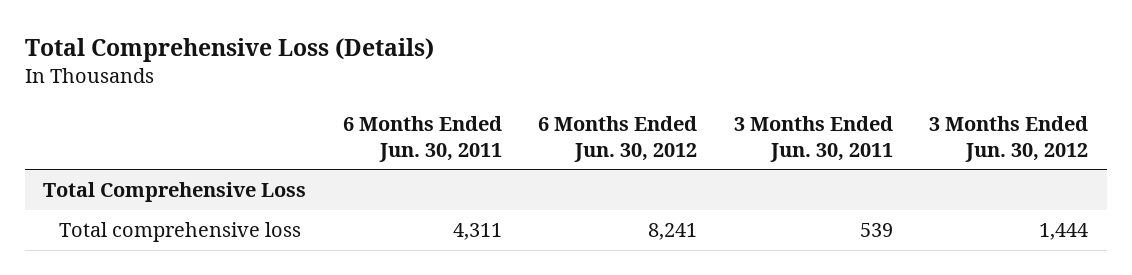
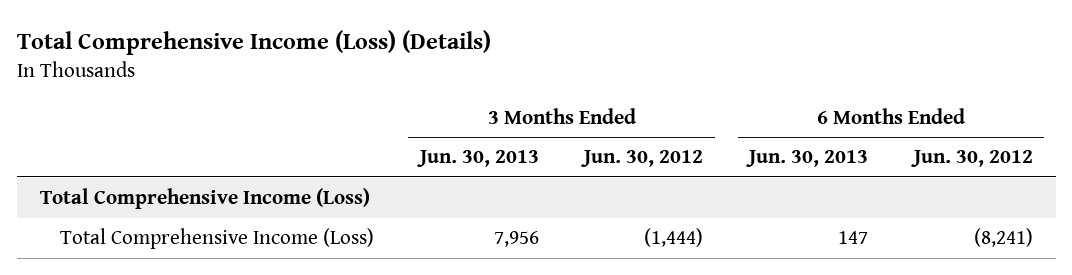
[25,38,435,63] Total Comprehensive Loss (Details) -> [16,29,491,55] Total Comprehensive Income (Loss) (Details)
[342,115,502,162] 6 Months Ended Jun. 30, 2011 -> none
[733,115,893,162] 3 Months Ended Jun. 30, 2011 -> none
none -> [416,150,539,168] Jun. 30, 2013
none -> [746,150,869,168] Jun. 30, 2013
[43,182,307,203] Total Comprehensive Loss -> [39,188,370,210] Total Comprehensive Income (Loss)
[58,222,301,243] Total comprehensive loss -> [59,228,374,250] Total Comprehensive Income (Loss)
[648,223,698,241] 8,241 -> [973,228,1033,248] (8,241)
[1039,223,1089,241] 1,444 -> [644,228,704,248] (1,444)

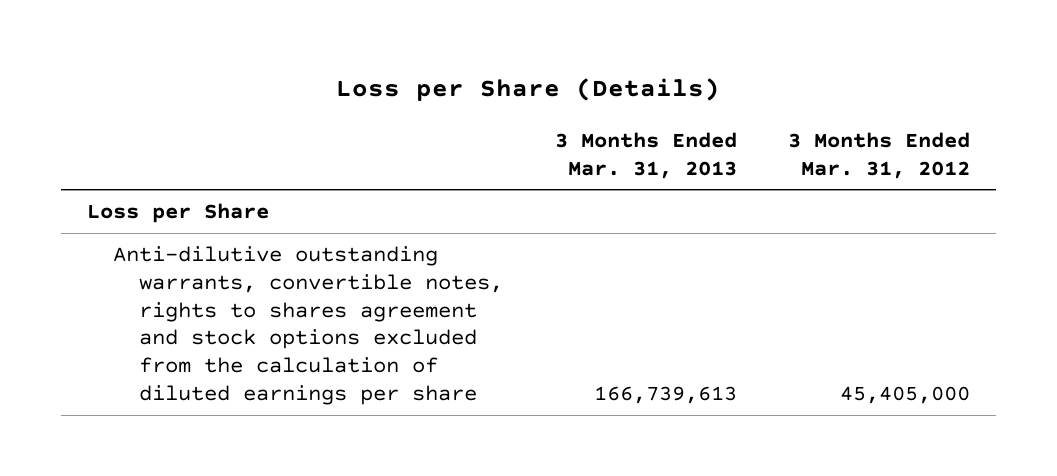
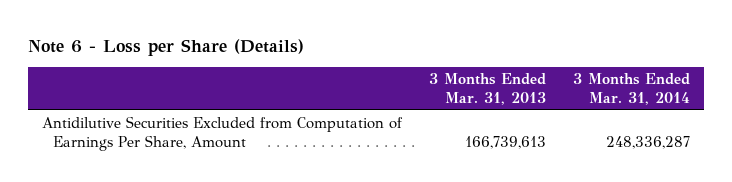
[336,78,721,102] Loss per Share (Details) -> [28,38,305,56] Note 6 - Loss per Share (Details)
[787,132,970,179] 3 Months Ended Mar. 31, 2012 -> none
none -> [573,72,691,106] 3 Months Ended Mar. 31, 2014
[86,203,269,224] Loss per Share -> none
[112,246,504,405] Anti-dilutive outstanding warrants, convertible notes, rights to shares agreement and stock options excluded from the calculation of diluted earnings per share -> [41,115,403,152] Antidilutive Securities Excluded from Computation of Earnings Per Share, Amount

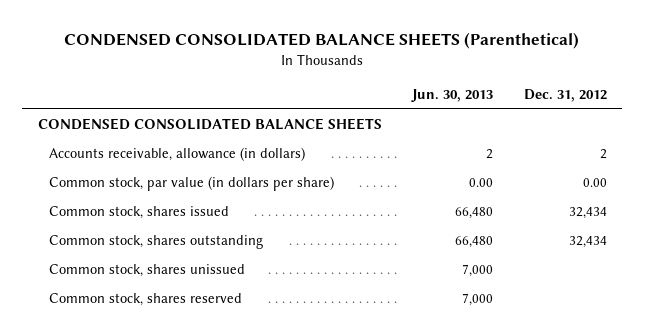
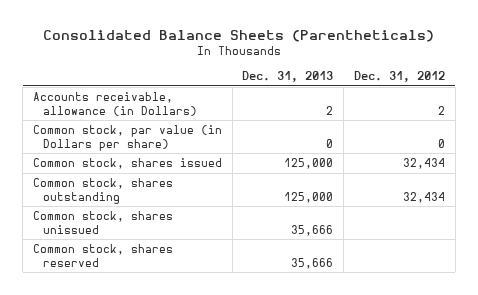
[64,32,580,50] CONDENSED CONSOLIDATED BALANCE SHEETS (Parenthetical) -> [42,29,434,42] Consolidated Balance Sheets (Parentheticals)
[411,88,494,102] Jun. 30, 2013 -> none
none -> [242,71,334,83] Dec. 31, 2013
[37,118,382,131] CONDENSED CONSOLIDATED BALANCE SHEETS -> none
[48,147,305,162] Accounts receivable, allowance (in dollars) -> [32,92,198,116] Accounts receivable, allowance (in Dollars)
[48,176,334,192] Common stock, par value (in dollars per share) -> [32,125,222,151] Common stock, par value (in Dollars per share)
[582,178,607,188] 0.00 -> [438,138,446,148] 0

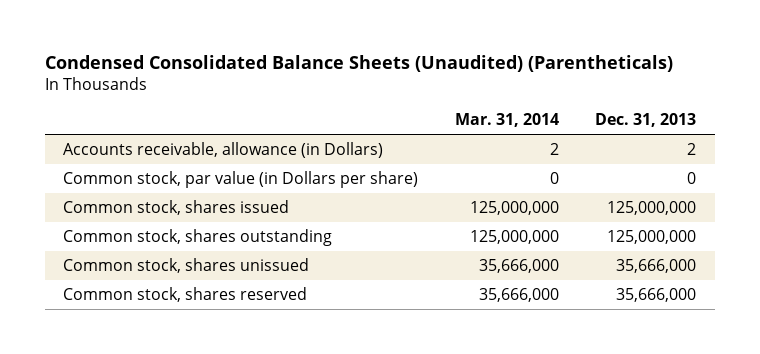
[42,29,434,42] Consolidated Balance Sheets (Parentheticals) -> [45,55,674,73] Condensed Consolidated Balance Sheets (Unaudited) (Parentheticals)
[354,71,446,83] Dec. 31, 2012 -> none
none -> [454,113,559,128] Mar. 31, 2014
[284,158,334,170] 125,000 -> [607,200,697,215] 125,000,000
[284,191,334,203] 125,000 -> [607,229,697,244] 125,000,000
[291,224,334,236] 35,666 -> [616,258,697,273] 35,666,000
[291,257,334,269] 35,666 -> [616,287,697,302] 35,666,000

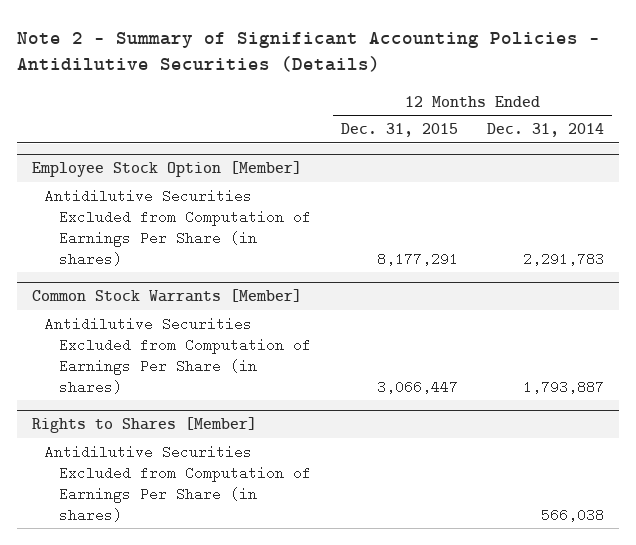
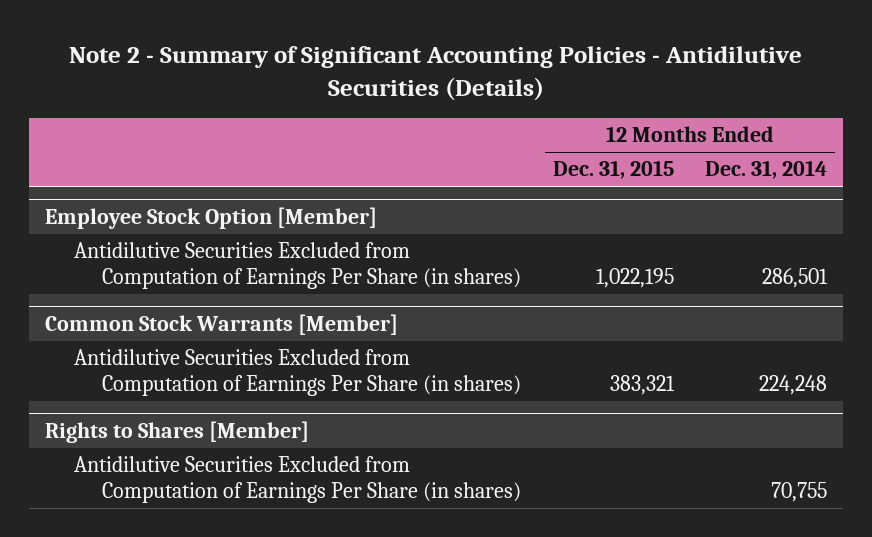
[376,251,458,266] 8,177,291 -> [595,268,674,289] 1,022,195
[523,251,605,266] 2,291,783 -> [761,268,828,289] 286,501
[376,379,458,394] 3,066,447 -> [609,375,675,396] 383,321
[523,379,605,394] 1,793,887 -> [758,375,827,396] 224,248
[541,507,605,522] 566,038 -> [770,482,827,503] 70,755

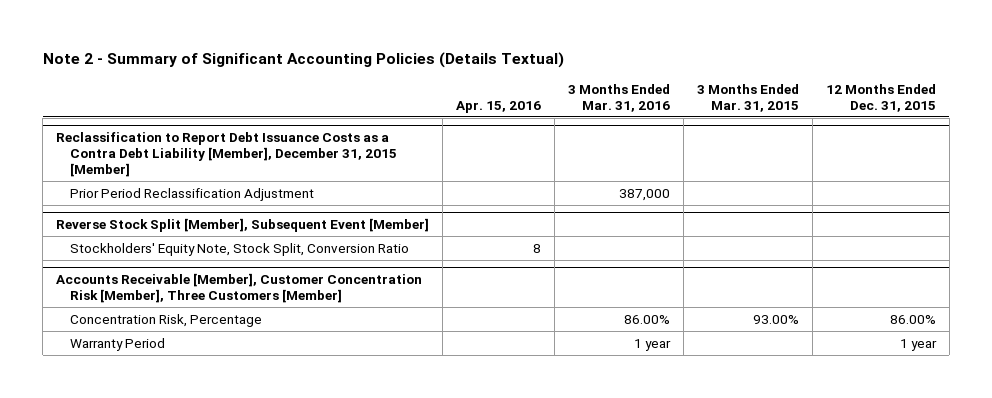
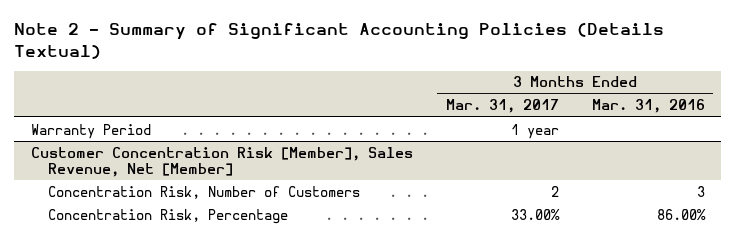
[456,100,542,113] Apr. 15, 2016 -> none
[696,84,799,112] 3 Months Ended Mar. 31, 2015 -> none
[825,84,936,112] 12 Months Ended Dec. 31, 2015 -> none
none -> [445,99,559,114] Mar. 31, 2017
[56,132,398,177] Reclassification to Report Debt Issuance Costs as a Contra Debt Liability [Member], December 31, 2015 [Member] -> none
[70,187,315,201] Prior Period Reclassification Adjustment -> none
[56,218,430,233] Reverse Stock Split [Member], Subsequent Event [Member] -> none
[70,242,410,256] Stockholders' Equity Note, Stock Split, Conversion Ratio -> none
[56,273,423,304] Accounts Receivable [Member], Customer Concentration Risk [Member], Three Customers [Member] -> none
none -> [30,123,151,139] Warranty Period
none -> [30,146,413,178] Customer Concentration Risk [Member], Sales Revenue, Net [Member]
none -> [47,185,360,199] Concentration Risk, Number of Customers
[70,337,166,351] Warranty Period -> none

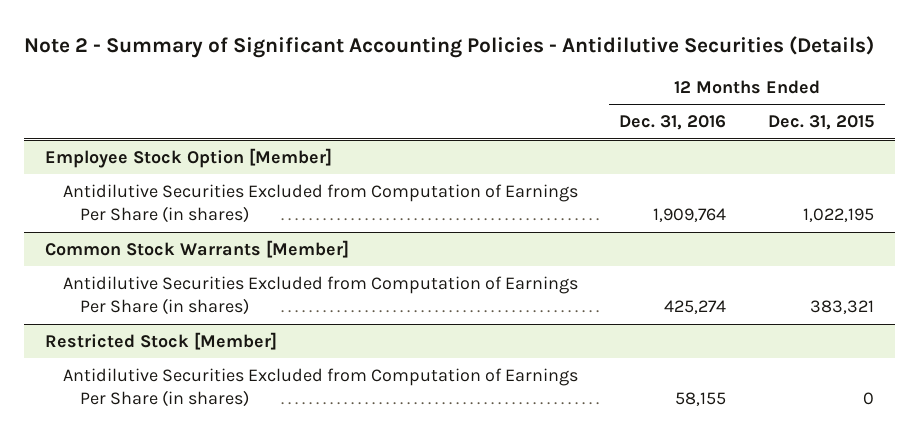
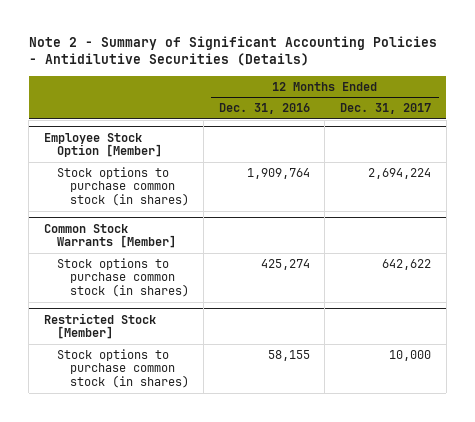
[768,115,875,131] Dec. 31, 2015 -> none
none -> [340,103,432,115] Dec. 31, 2017
[62,183,578,224] Antidilutive Securities Excluded from Computation of Earnings Per Share (in shares) -> [56,167,189,206] Stock options to purchase common stock (in shares)
[62,275,578,316] Antidilutive Securities Excluded from Computation of Earnings Per Share (in shares) -> [56,258,189,297] Stock options to purchase common stock (in shares)
[62,367,578,408] Antidilutive Securities Excluded from Computation of Earnings Per Share (in shares) -> [56,349,189,388] Stock options to purchase common stock (in shares)

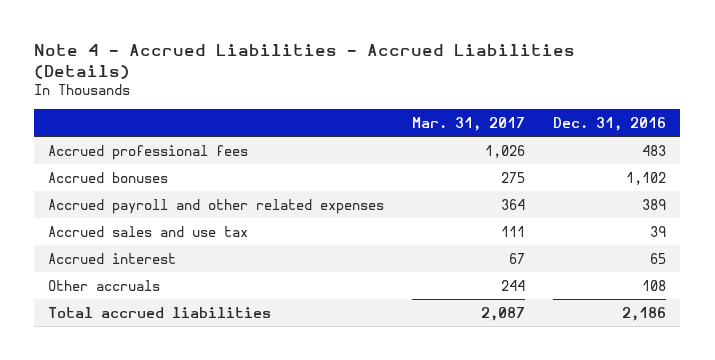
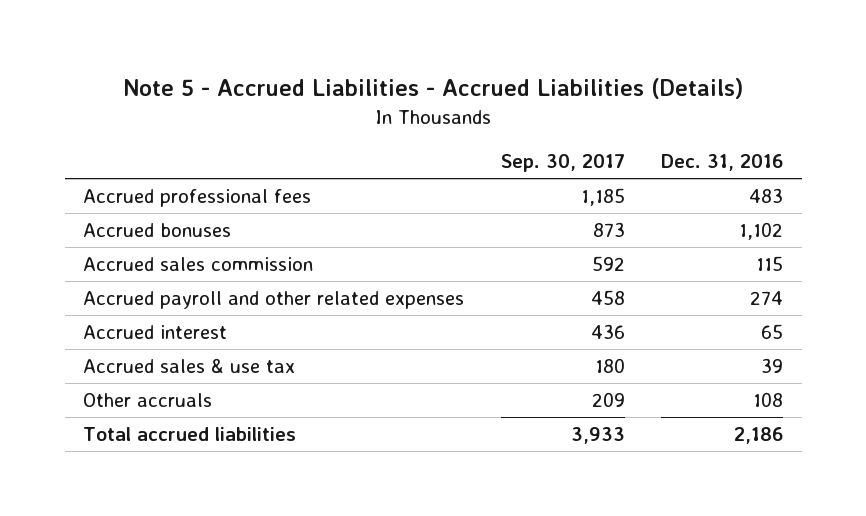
[34,43,576,79] Note 4 - Accrued Liabilities - Accrued Liabilities (Details) -> [123,78,744,100] Note 5 - Accrued Liabilities - Accrued Liabilities (Details)
[412,116,526,131] Mar. 31, 2017 -> none
none -> [500,153,625,172] Sep. 30, 2017
[48,225,249,237] Accrued sales and use tax -> none
none -> [83,256,314,271] Accrued sales commission
[642,198,667,210] 389 -> [750,290,784,305] 274
none -> [83,357,296,373] Accrued sales & use tax

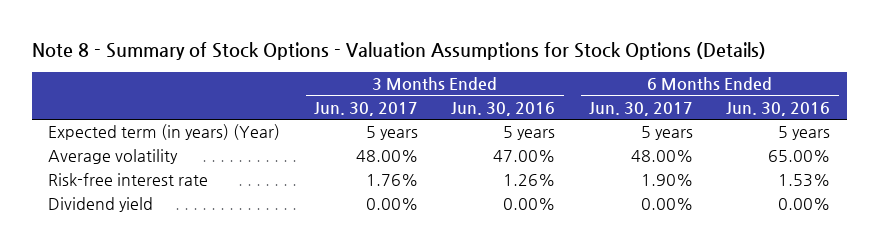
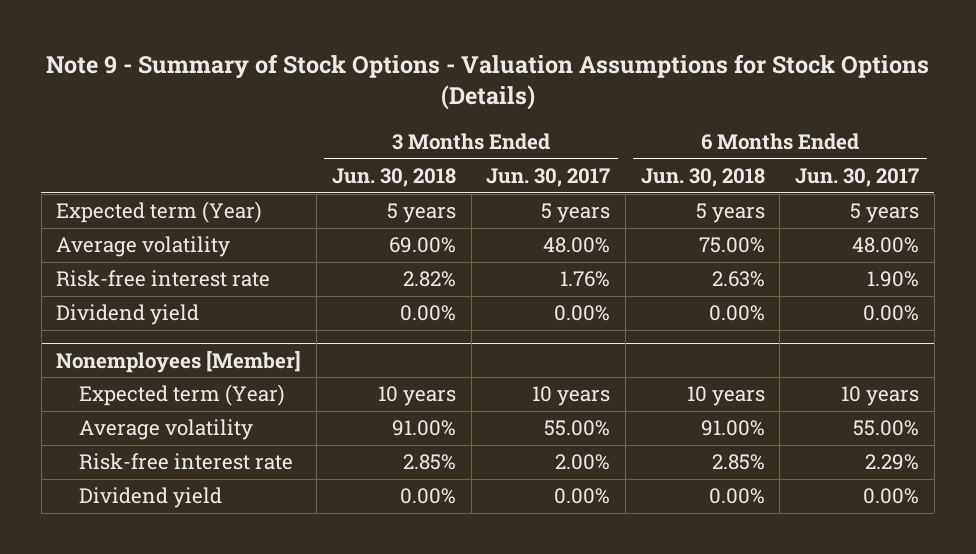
[31,42,766,61] Note 8 - Summary of Stock Options - Valuation Assumptions for Stock Options (Details) -> [45,53,929,111] Note 9 - Summary of Stock Options - Valuation Assumptions for Stock Options (Details)
[451,102,556,117] Jun. 30, 2016 -> none
[726,102,831,117] Jun. 30, 2016 -> none
none -> [331,168,456,188] Jun. 30, 2018
none -> [640,168,765,188] Jun. 30, 2018
[48,124,281,141] Expected term (in years) (Year) -> [56,201,263,224] Expected term (Year)
none -> [56,350,302,373] Nonemployees [Member]
none -> [78,384,285,407] Expected term (Year)
none -> [78,419,253,441] Average volatility
none -> [78,453,293,471] Risk-free interest rate
none -> [78,487,222,509] Dividend yield

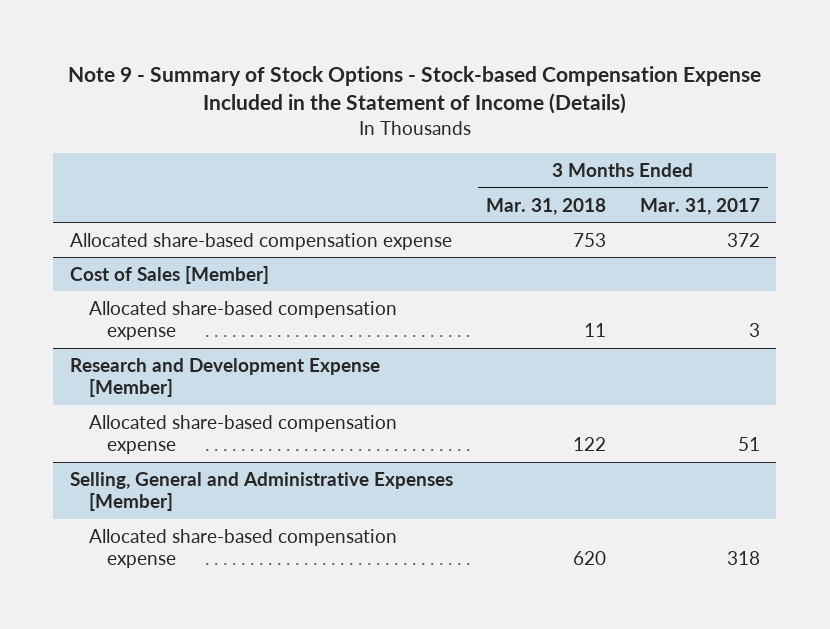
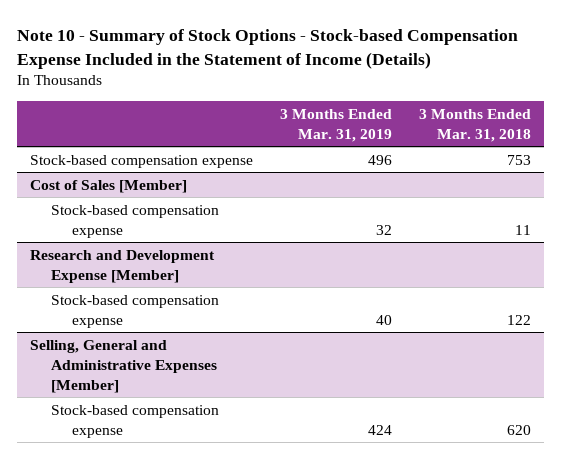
[67,65,761,115] Note 9 - Summary of Stock Options - Stock-based Compensation Expense Included in the Statement of Income (Details) -> [16,28,518,69] Note 10 - Summary of Stock Options - Stock-based Compensation Expense Included in the Statement of Income (Details)
[639,197,760,215] Mar. 31, 2017 -> none
none -> [280,108,393,142] 3 Months Ended Mar. 31, 2019
[70,232,453,250] Allocated share-based compensation expense -> [30,154,254,168] Stock-based compensation expense
[88,300,397,341] Allocated share-based compensation expense -> [50,204,219,238] Stock-based compensation expense
[88,414,397,455] Allocated share-based compensation expense -> [50,294,219,328] Stock-based compensation expense
[88,528,397,569] Allocated share-based compensation expense -> [50,404,219,438] Stock-based compensation expense

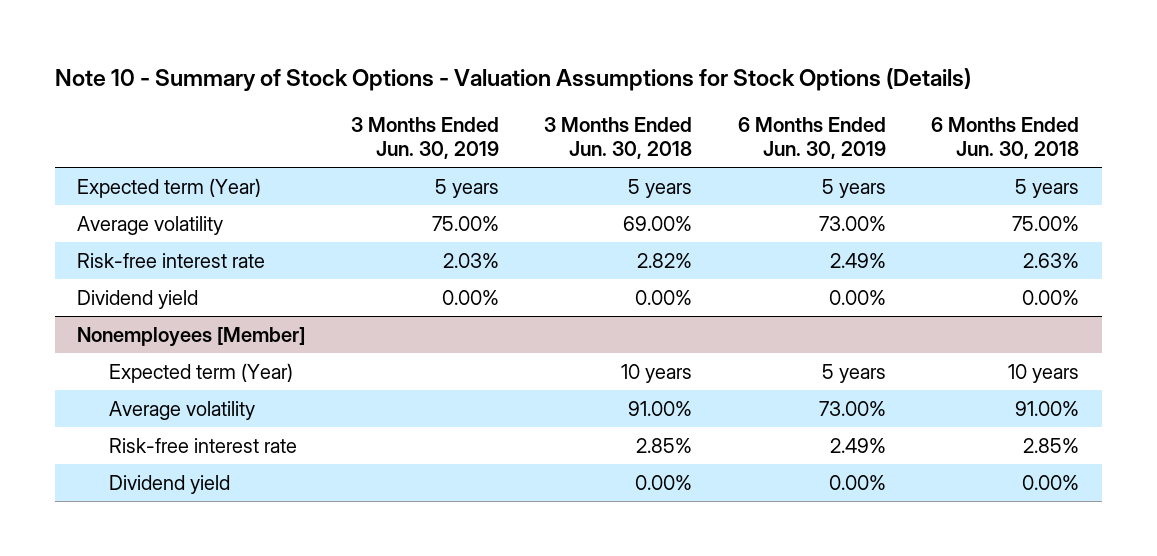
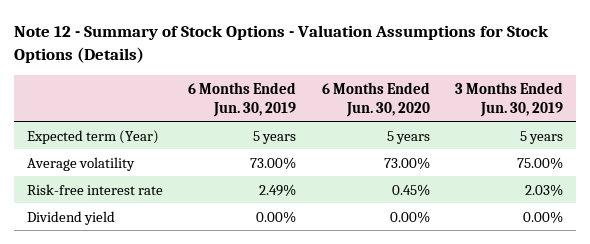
[54,67,971,91] Note 10 - Summary of Stock Options - Valuation Assumptions for Stock Options (Details) -> [13,24,549,63] Note 12 - Summary of Stock Options - Valuation Assumptions for Stock Options (Details)
[544,116,693,160] 3 Months Ended Jun. 30, 2018 -> none
[931,116,1080,160] 6 Months Ended Jun. 30, 2018 -> none
none -> [321,81,430,117] 6 Months Ended Jun. 30, 2020
[77,326,306,347] Nonemployees [Member] -> none
[108,362,293,383] Expected term (Year) -> none
[108,400,255,420] Average volatility -> none
[108,437,297,453] Risk-free interest rate -> none
[108,474,230,494] Dividend yield -> none

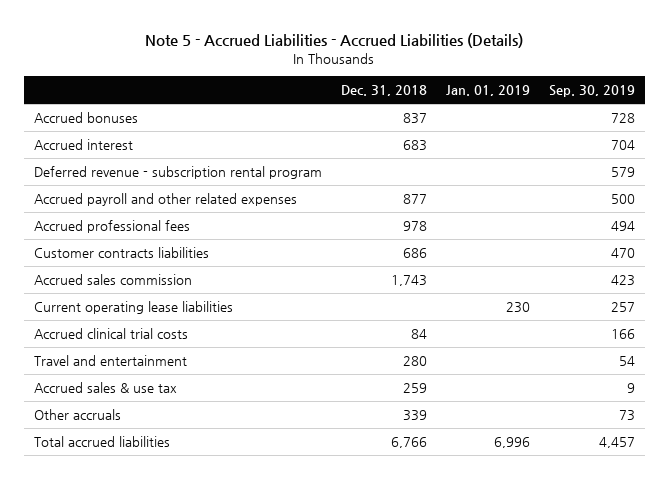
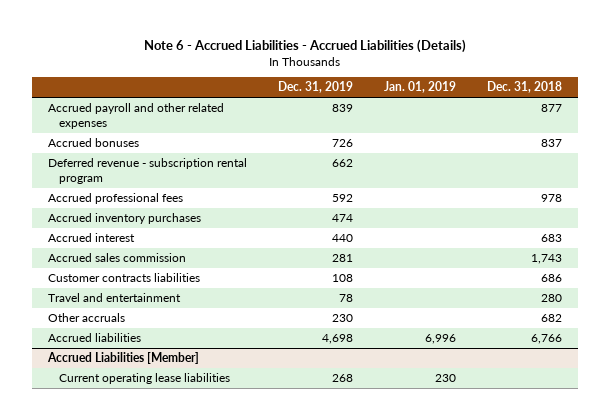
[145,32,524,48] Note 5 - Accrued Liabilities - Accrued Liabilities (Details) -> [144,39,467,54] Note 6 - Accrued Liabilities - Accrued Liabilities (Details)
[549,84,636,97] Sep. 30, 2019 -> none
none -> [278,81,354,94] Dec. 31, 2019
[33,193,297,207] Accrued payroll and other related expenses -> [47,103,224,129] Accrued payroll and other related expenses
none -> [47,213,201,225] Accrued inventory purchases
[33,139,133,151] Accrued interest -> [47,233,135,243] Accrued interest
[33,301,233,315] Current operating lease liabilities -> none
[33,328,188,340] Accrued clinical trial costs -> none
[33,247,209,259] Customer contracts liabilities -> [47,273,200,283] Customer contracts liabilities
[33,382,177,394] Accrued sales & use tax -> none
[402,410,427,422] 339 -> [541,314,563,323] 682
[33,436,170,448] Total accrued liabilities -> [47,333,141,343] Accrued liabilities
none -> [46,352,199,365] Accrued Liabilities [Member]
none -> [59,373,231,385] Current operating lease liabilities

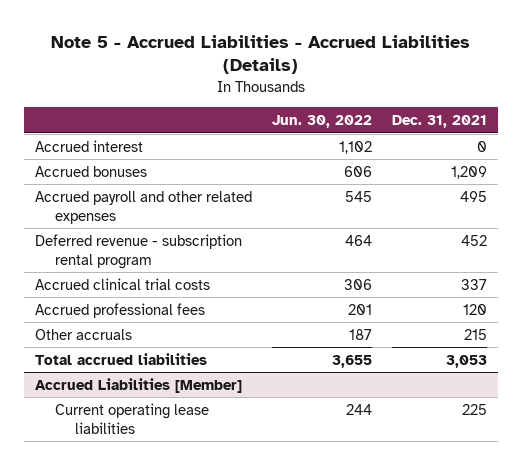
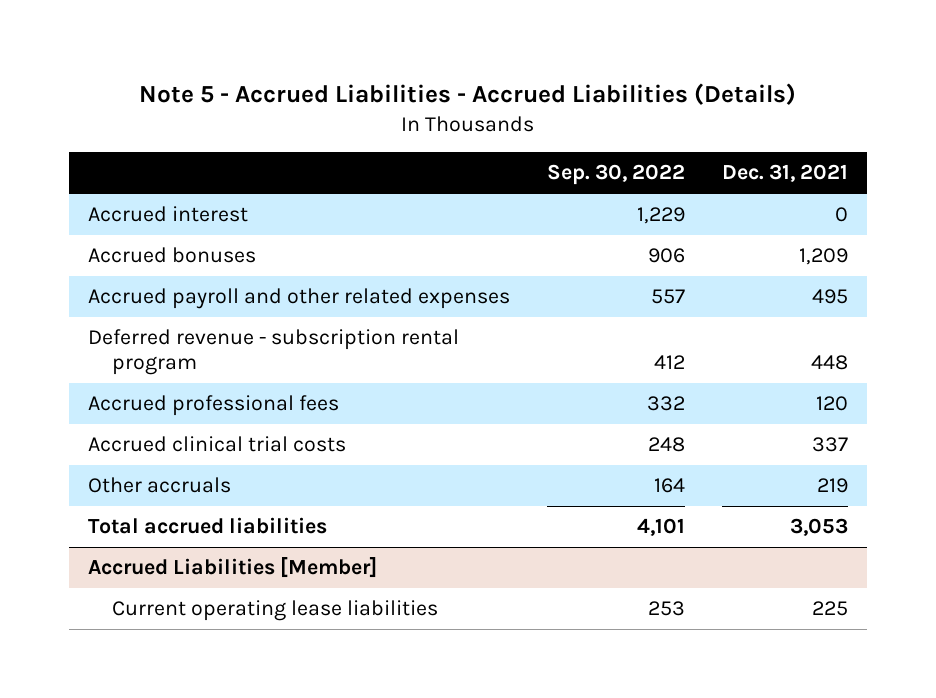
[271,115,372,129] Jun. 30, 2022 -> none
none -> [547,164,686,186] Sep. 30, 2022
[461,234,488,246] 452 -> [811,355,849,371] 448
[34,277,210,290] Accrued clinical trial costs -> [87,436,346,453] Accrued clinical trial costs
[464,328,488,340] 215 -> [817,478,849,494] 219

